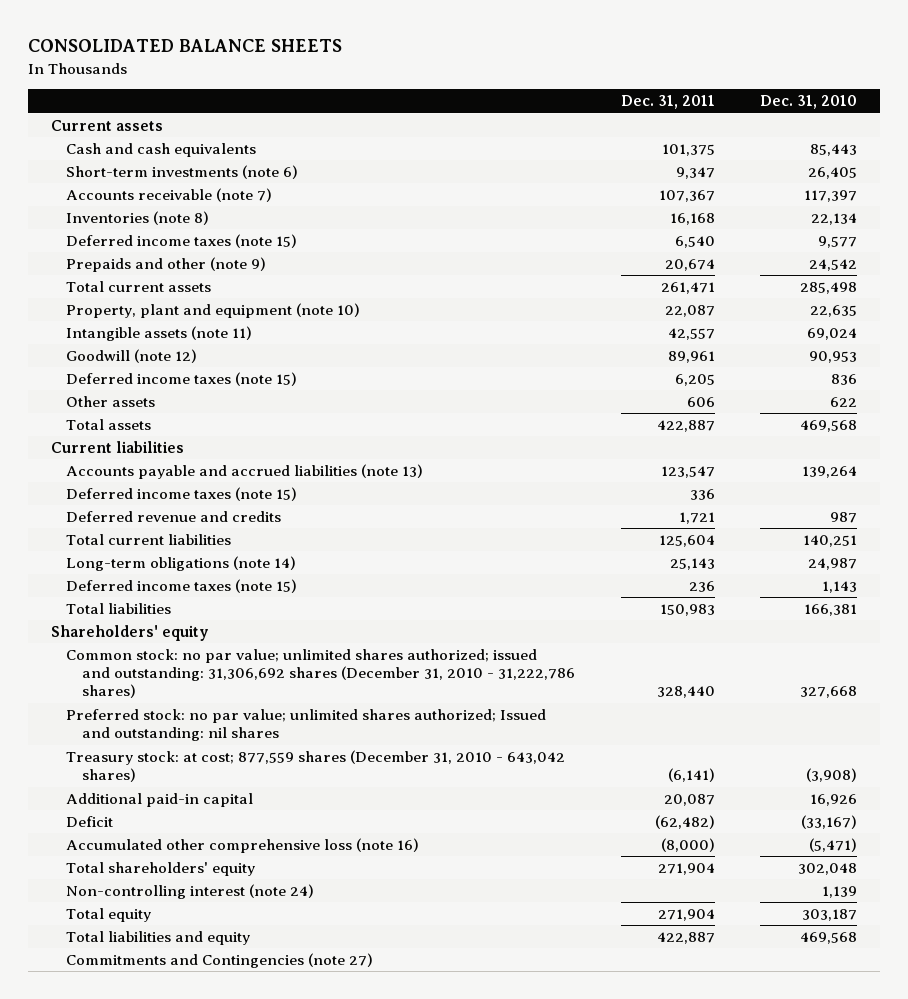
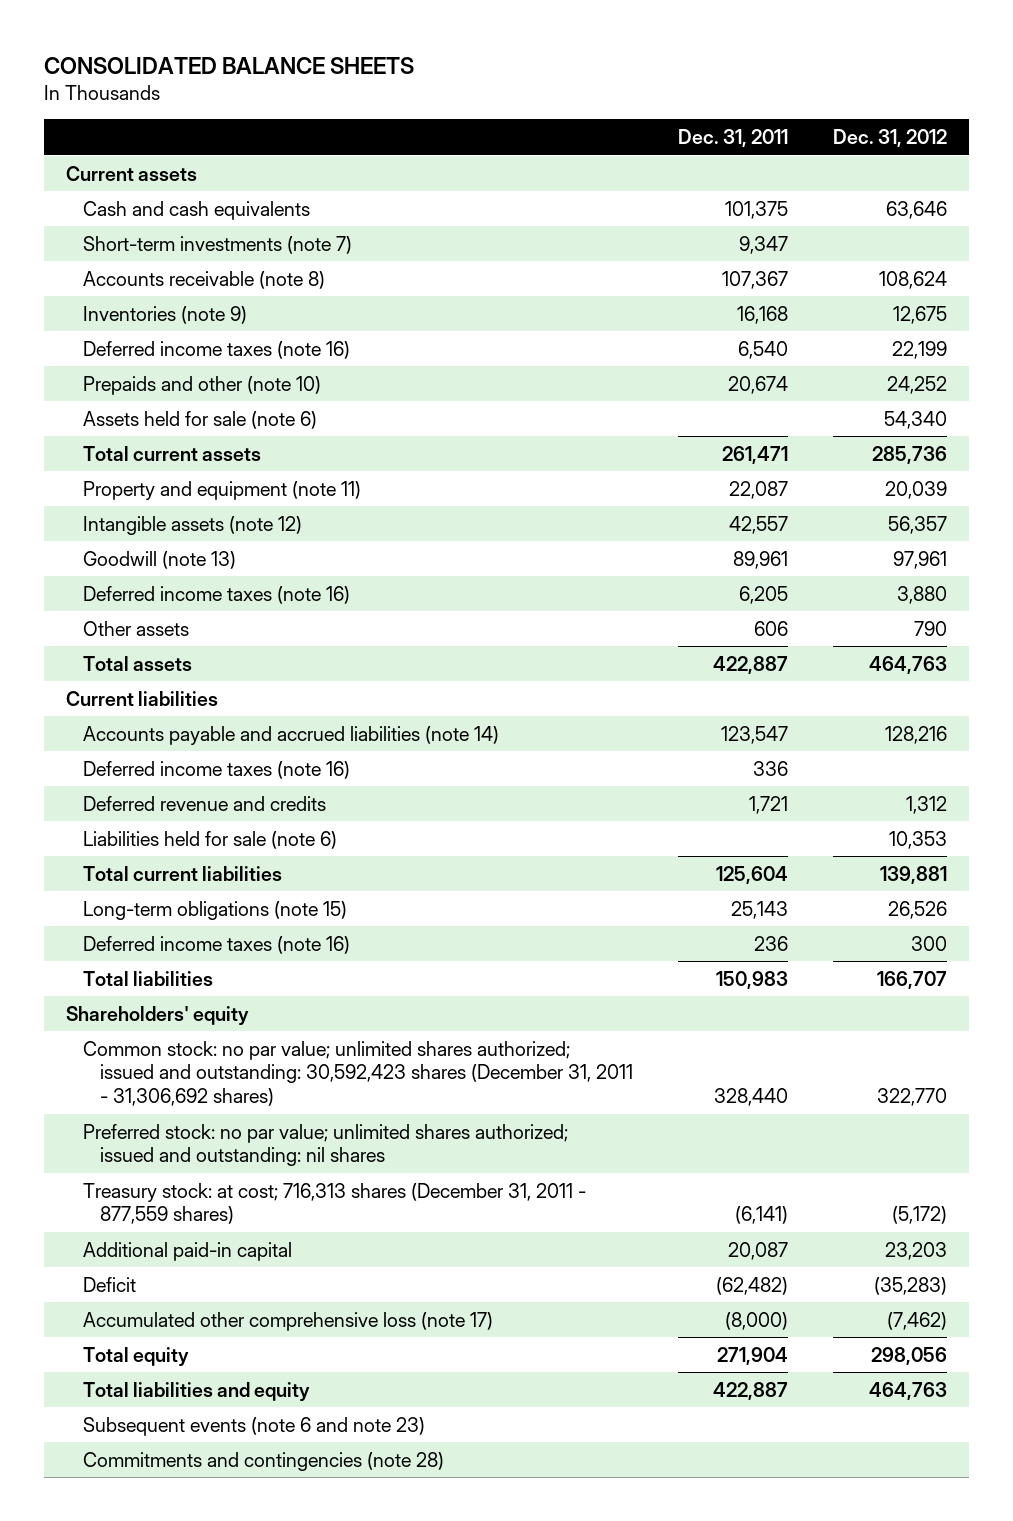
[760,95,858,110] Dec. 31, 2010 -> none
none -> [832,129,947,148] Dec. 31, 2012
[66,165,299,180] Short-term investments (note 6) -> [83,235,353,254] Short-term investments (note 7)
[66,188,273,203] Accounts receivable (note 7) -> [83,270,326,289] Accounts receivable (note 8)
[66,211,210,226] Inventories (note 8) -> [83,305,248,324] Inventories (note 9)
[66,234,298,249] Deferred income taxes (note 15) -> [83,340,351,359] Deferred income taxes (note 16)
[66,257,267,273] Prepaids and other (note 9) -> [83,375,322,395] Prepaids and other (note 10)
none -> [83,410,318,429] Assets held for sale (note 6)
[66,303,361,319] Property, plant and equipment (note 10) -> [83,480,362,500] Property and equipment (note 11)
[66,326,253,342] Intangible assets (note 11) -> [83,515,303,535] Intangible assets (note 12)
[66,349,198,364] Goodwill (note 12) -> [83,550,237,569] Goodwill (note 13)
[66,372,298,387] Deferred income taxes (note 15) -> [83,585,351,604] Deferred income taxes (note 16)
[66,464,424,480] Accounts payable and accrued liabilities (note 13) -> [83,725,500,745] Accounts payable and accrued liabilities (note 14)
[66,487,298,502] Deferred income taxes (note 15) -> [83,760,351,779] Deferred income taxes (note 16)
none -> [83,830,338,849] Liabilities held for sale (note 6)
[66,556,297,572] Long-term obligations (note 14) -> [83,900,348,920] Long-term obligations (note 15)
[66,579,298,594] Deferred income taxes (note 15) -> [83,935,351,954] Deferred income taxes (note 16)
[66,649,575,699] Common stock: no par value; unlimited shares authorized; issued and outstanding: 31,306,692 shares (December 31, 2010 - 31,222,786 shares) -> [83,1040,634,1107] Common stock: no par value; unlimited shares authorized; issued and outstanding: 30,592,423 shares (December 31, 2011 - 31,306,692 shares)
[66,709,547,742] Preferred stock: no par value; unlimited shares authorized; Issued and outstanding: nil shares -> [83,1123,569,1167] Preferred stock: no par value; unlimited shares authorized; issued and outstanding: nil shares
[66,750,566,783] Treasury stock: at cost; 877,559 shares (December 31, 2010 - 643,042 shares) -> [83,1182,587,1225] Treasury stock: at cost; 716,313 shares (December 31, 2011 - 877,559 shares)
[66,862,256,877] Total shareholders' equity -> none
[66,884,315,900] Non-controlling interest (note 24) -> none
[66,838,420,854] Accumulated other comprehensive loss (note 16) -> [83,1311,494,1331] Accumulated other comprehensive loss (note 17)
none -> [83,1416,426,1436] Subsequent events (note 6 and note 23)
[66,953,374,969] Commitments and Contingencies (note 27) -> [83,1451,445,1471] Commitments and contingencies (note 28)

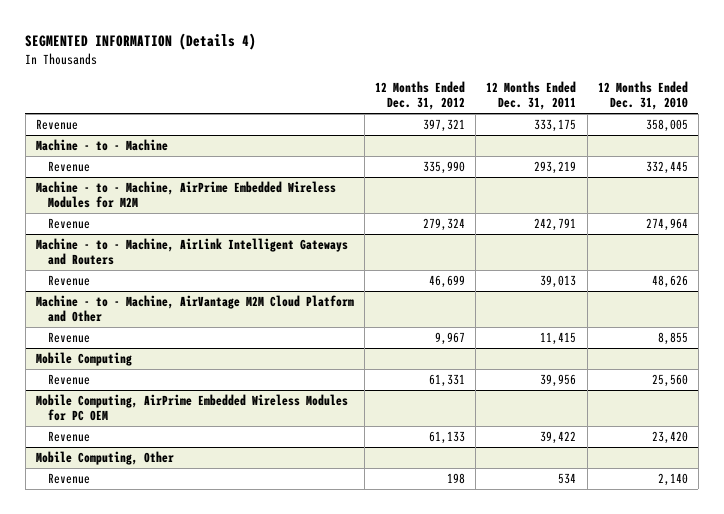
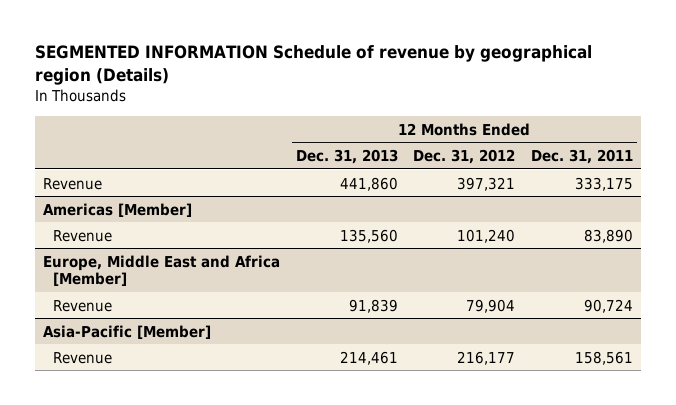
[25,32,257,50] SEGMENTED INFORMATION (Details 4) -> [34,44,592,86] SEGMENTED INFORMATION Schedule of revenue by geographical region (Details)
[597,80,688,111] 12 Months Ended Dec. 31, 2010 -> none
none -> [295,149,398,165] Dec. 31, 2013
[36,139,169,152] Machine - to - Machine -> none
[36,181,337,209] Machine - to - Machine, AirPrime Embedded Wireless Modules for M2M -> none
[36,238,349,266] Machine - to - Machine, AirLink Intelligent Gateways and Routers -> none
[36,295,355,323] Machine - to - Machine, AirVantage M2M Cloud Platform and Other -> none
[48,332,91,344] Revenue -> none
[36,352,133,367] Mobile Computing -> none
[48,374,91,386] Revenue -> none
[36,394,349,422] Mobile Computing, AirPrime Embedded Wireless Modules for PC OEM -> none
[48,431,91,443] Revenue -> none
[36,451,175,466] Mobile Computing, Other -> none
[48,473,91,485] Revenue -> none
none -> [42,202,192,217] Americas [Member]
[423,161,466,175] 335,990 -> [457,228,516,243] 101,240
[534,161,577,175] 293,219 -> [584,228,634,243] 83,890
none -> [42,254,280,287] Europe, Middle East and Africa [Member]
[423,218,466,232] 279,324 -> [466,298,516,313] 79,904
[534,218,577,232] 242,791 -> [584,298,634,313] 90,724
none -> [42,324,211,339] Asia-Pacific [Member]
[429,275,466,289] 46,699 -> [457,350,516,365] 216,177
[540,275,577,289] 39,013 -> [575,350,634,365] 158,561

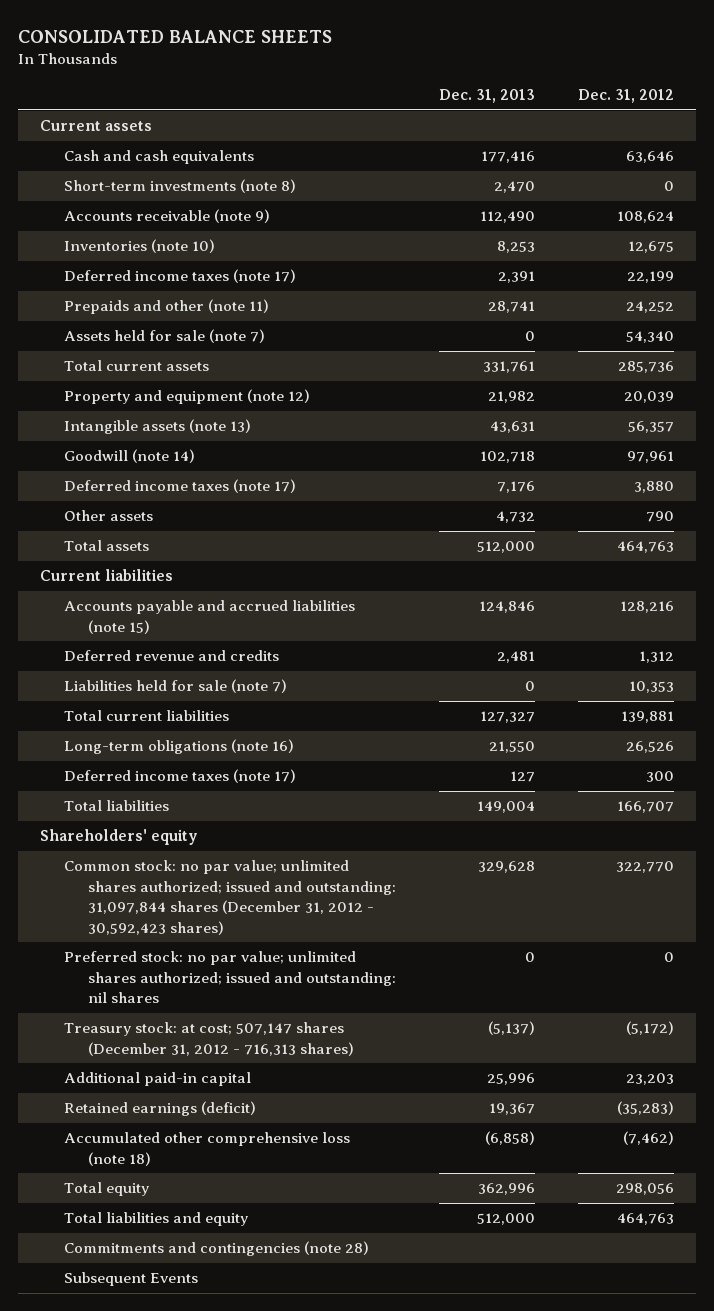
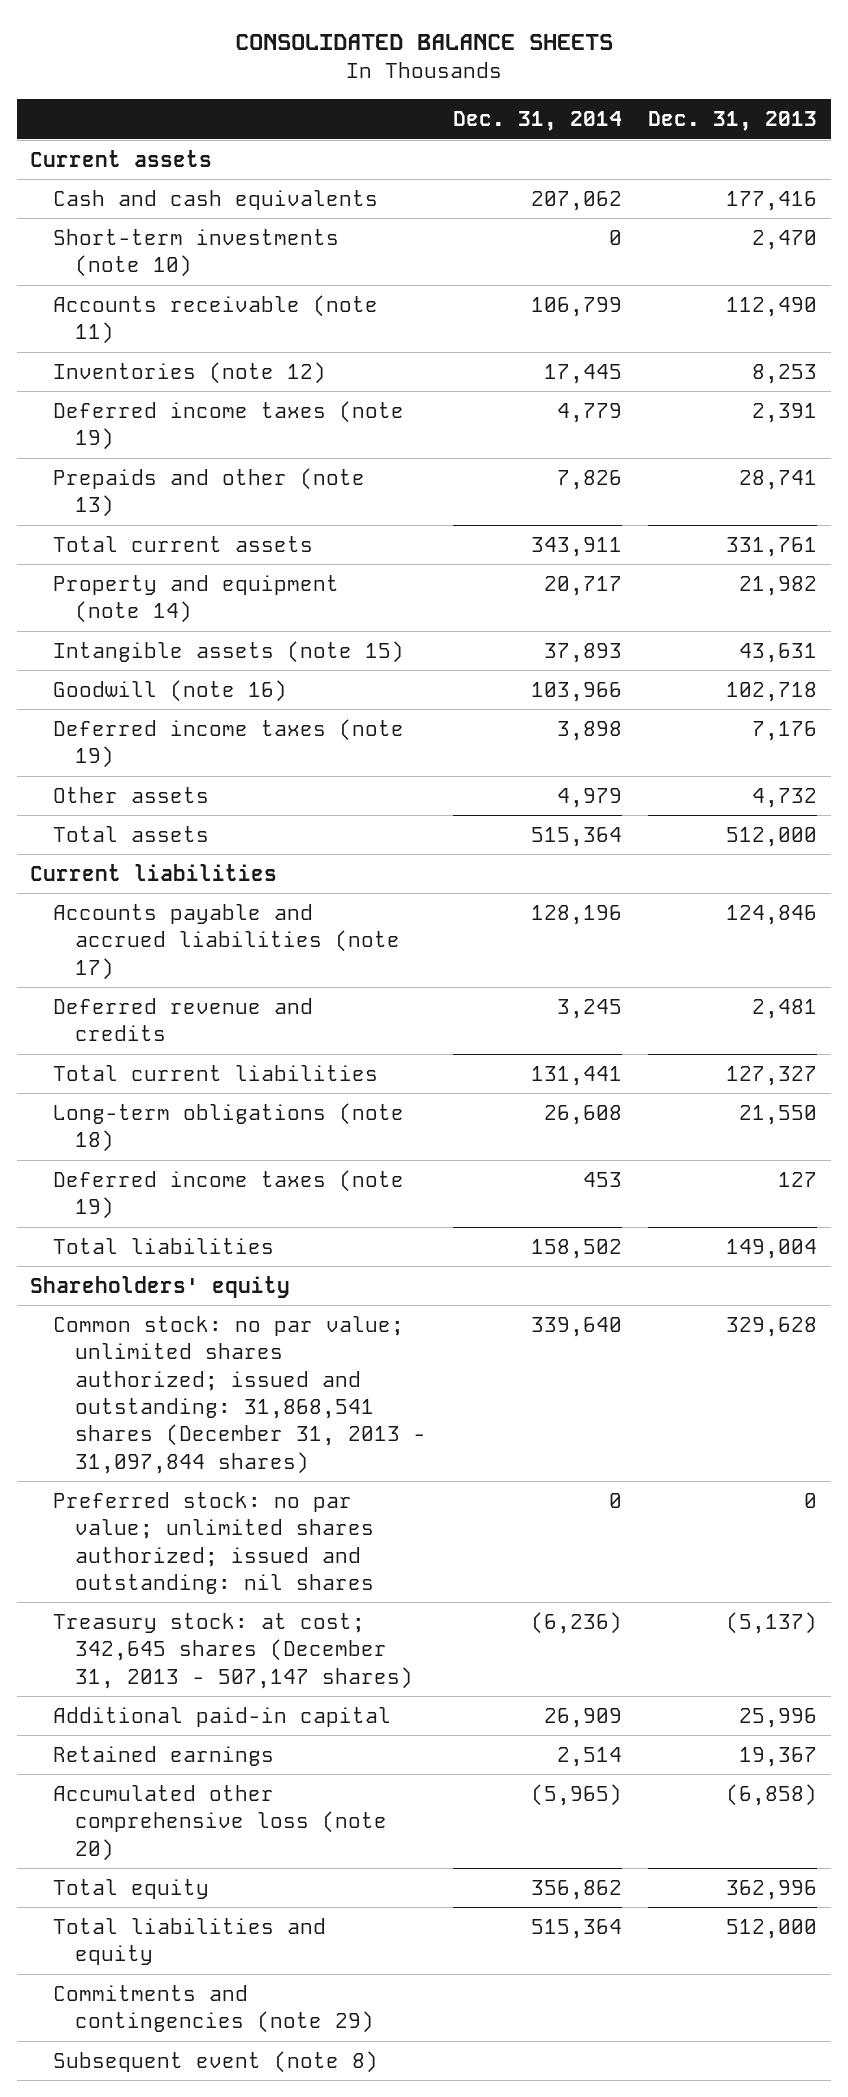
[578,89,675,104] Dec. 31, 2012 -> none
none -> [452,111,622,132] Dec. 31, 2014
[64,329,266,344] Assets held for sale (note 7) -> none
[64,179,297,194] Short-term investments (note 8) -> [52,229,339,278] Short-term investments (note 10)
[64,209,271,224] Accounts receivable (note 9) -> [52,295,378,345] Accounts receivable (note 11)
[64,239,216,254] Inventories (note 10) -> [52,362,326,385] Inventories (note 12)
[64,269,297,284] Deferred income taxes (note 17) -> [52,401,404,451] Deferred income taxes (note 19)
[64,299,270,315] Prepaids and other (note 11) -> [52,468,365,518] Prepaids and other (note 13)
[64,389,311,405] Property and equipment (note 12) -> [52,575,339,624] Property and equipment (note 14)
[64,419,252,435] Intangible assets (note 13) -> [52,641,404,664] Intangible assets (note 15)
[64,449,196,464] Goodwill (note 14) -> [52,680,287,703] Goodwill (note 16)
[64,479,297,494] Deferred income taxes (note 17) -> [52,719,404,769] Deferred income taxes (note 19)
[64,600,356,634] Accounts payable and accrued liabilities (note 15) -> [52,904,400,980] Accounts payable and accrued liabilities (note 17)
[64,679,288,694] Liabilities held for sale (note 7) -> none
[64,739,295,755] Long-term obligations (note 16) -> [52,1103,404,1153] Long-term obligations (note 18)
[64,769,297,784] Deferred income taxes (note 17) -> [52,1170,404,1220] Deferred income taxes (note 19)
[64,860,397,935] Common stock: no par value; unlimited shares authorized; issued and outstanding: 31,097,844 shares (December 31, 2012 - 30,592,423 shares) -> [52,1316,426,1474] Common stock: no par value; unlimited shares authorized; issued and outstanding: 31,868,541 shares (December 31, 2013 - 31,097,844 shares)
[64,1022,355,1056] Treasury stock: at cost; 507,147 shares (December 31, 2012 - 716,313 shares) -> [52,1613,413,1689] Treasury stock: at cost; 342,645 shares (December 31, 2013 - 507,147 shares)
[64,1101,257,1117] Retained earnings (deficit) -> [52,1746,274,1767] Retained earnings
[64,1132,351,1166] Accumulated other comprehensive loss (note 18) -> [52,1785,387,1861] Accumulated other comprehensive loss (note 20)
[64,1241,370,1257] Commitments and contingencies (note 28) -> [52,1985,374,2034] Commitments and contingencies (note 29)
[64,1272,199,1287] Subsequent Events -> [52,2051,378,2074] Subsequent event (note 8)

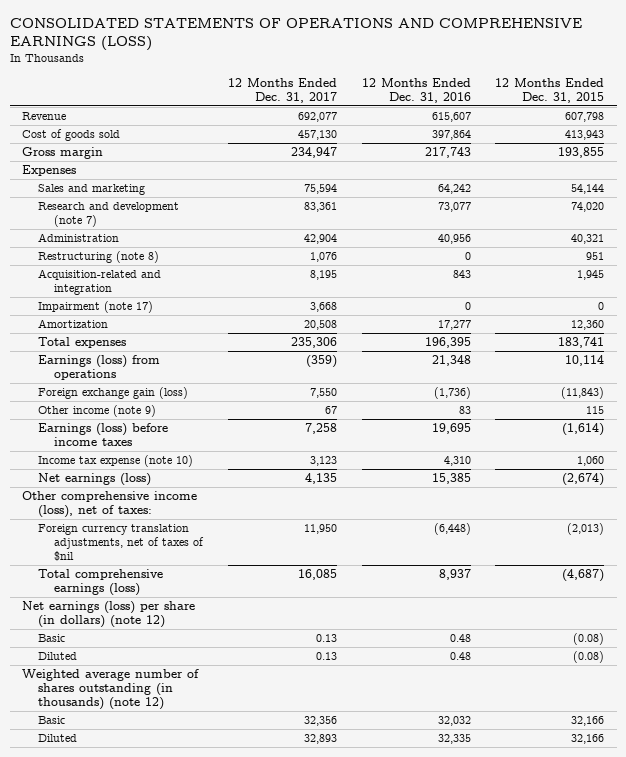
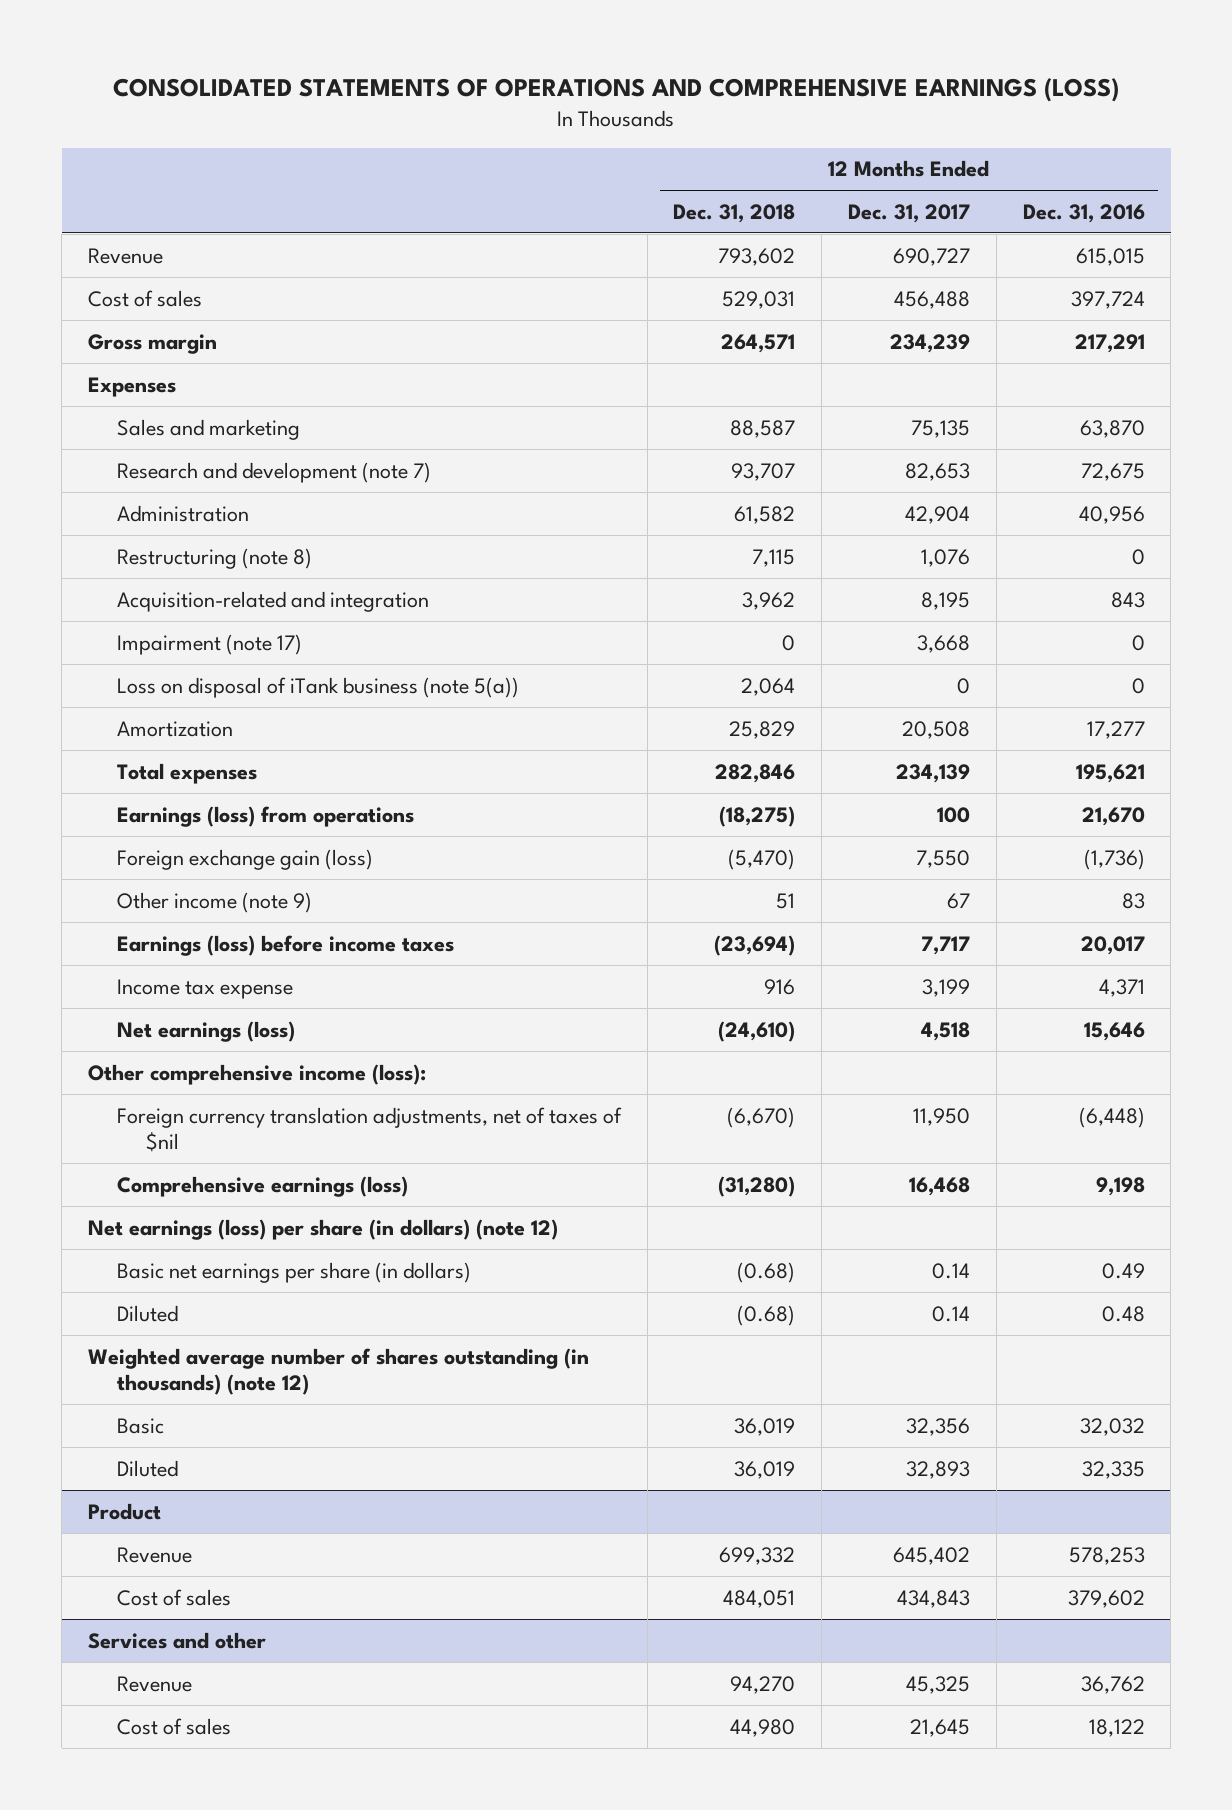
[495,77,605,103] 12 Months Ended Dec. 31, 2015 -> none
none -> [673,203,796,223] Dec. 31, 2018
[21,128,120,141] Cost of goods sold -> none
[298,111,338,122] 692,077 -> [892,247,970,266] 690,727
[431,111,471,122] 615,607 -> [1075,247,1145,266] 615,015
none -> [87,289,202,307] Cost of sales
[291,146,338,158] 234,947 -> [889,333,970,353] 234,239
[424,146,471,158] 217,743 -> [1074,333,1145,353] 217,291
[304,183,338,194] 75,594 -> [910,419,970,438] 75,135
[437,183,471,194] 64,242 -> [1079,419,1145,438] 63,870
[304,201,338,212] 83,361 -> [904,462,970,481] 82,653
[437,201,471,212] 73,077 -> [1080,462,1145,481] 72,675
none -> [116,676,519,698] Loss on disposal of iTank business (note 5(a))
[291,336,338,348] 235,306 -> [895,763,970,783] 234,139
[424,336,471,348] 196,395 -> [1075,763,1145,783] 195,621
[306,354,338,368] (359) -> [936,806,970,823] 100
[431,354,471,366] 21,348 -> [1081,806,1145,826] 21,670
[305,422,338,434] 7,258 -> [920,935,970,955] 7,717
[431,422,471,434] 19,695 -> [1080,935,1145,955] 20,017
[38,454,194,467] Income tax expense (note 10) -> [116,978,293,999] Income tax expense
[310,455,338,466] 3,123 -> [921,978,970,997] 3,199
[443,455,471,466] 4,310 -> [1098,978,1145,997] 4,371
[305,472,338,484] 4,135 -> [920,1021,970,1041] 4,518
[431,472,471,484] 15,385 -> [1083,1021,1145,1041] 15,646
[21,490,197,518] Other comprehensive income (loss), net of taxes: -> [87,1063,426,1085] Other comprehensive income (loss):
[38,568,164,596] Total comprehensive earnings (loss) -> [116,1175,408,1197] Comprehensive earnings (loss)
[298,568,338,580] 16,085 -> [908,1176,970,1196] 16,468
[438,568,471,580] 8,937 -> [1095,1176,1145,1196] 9,198
[38,633,66,642] Basic -> none
none -> [116,1261,471,1283] Basic net earnings per share (in dollars)
[316,651,338,660] 0.13 -> [931,1305,970,1322] 0.14
none -> [87,1502,161,1520] Product
none -> [116,1546,192,1563] Revenue
none -> [116,1588,231,1606] Cost of sales
none -> [87,1631,266,1649] Services and other
none -> [116,1675,192,1692] Revenue
none -> [116,1717,231,1735] Cost of sales

